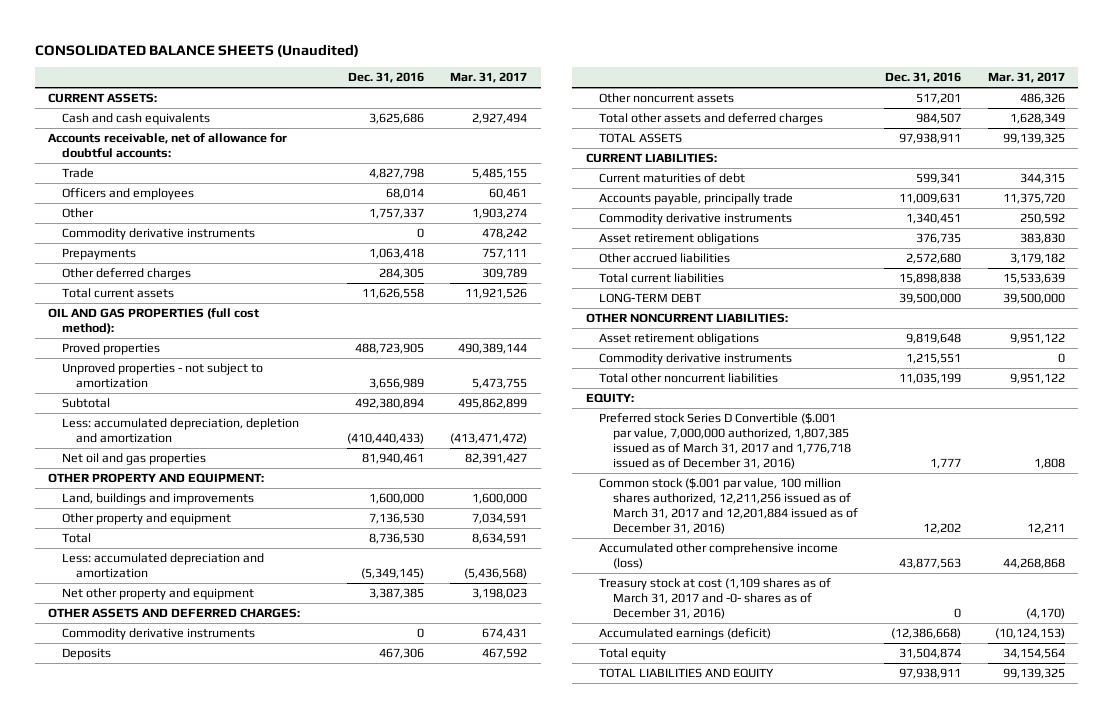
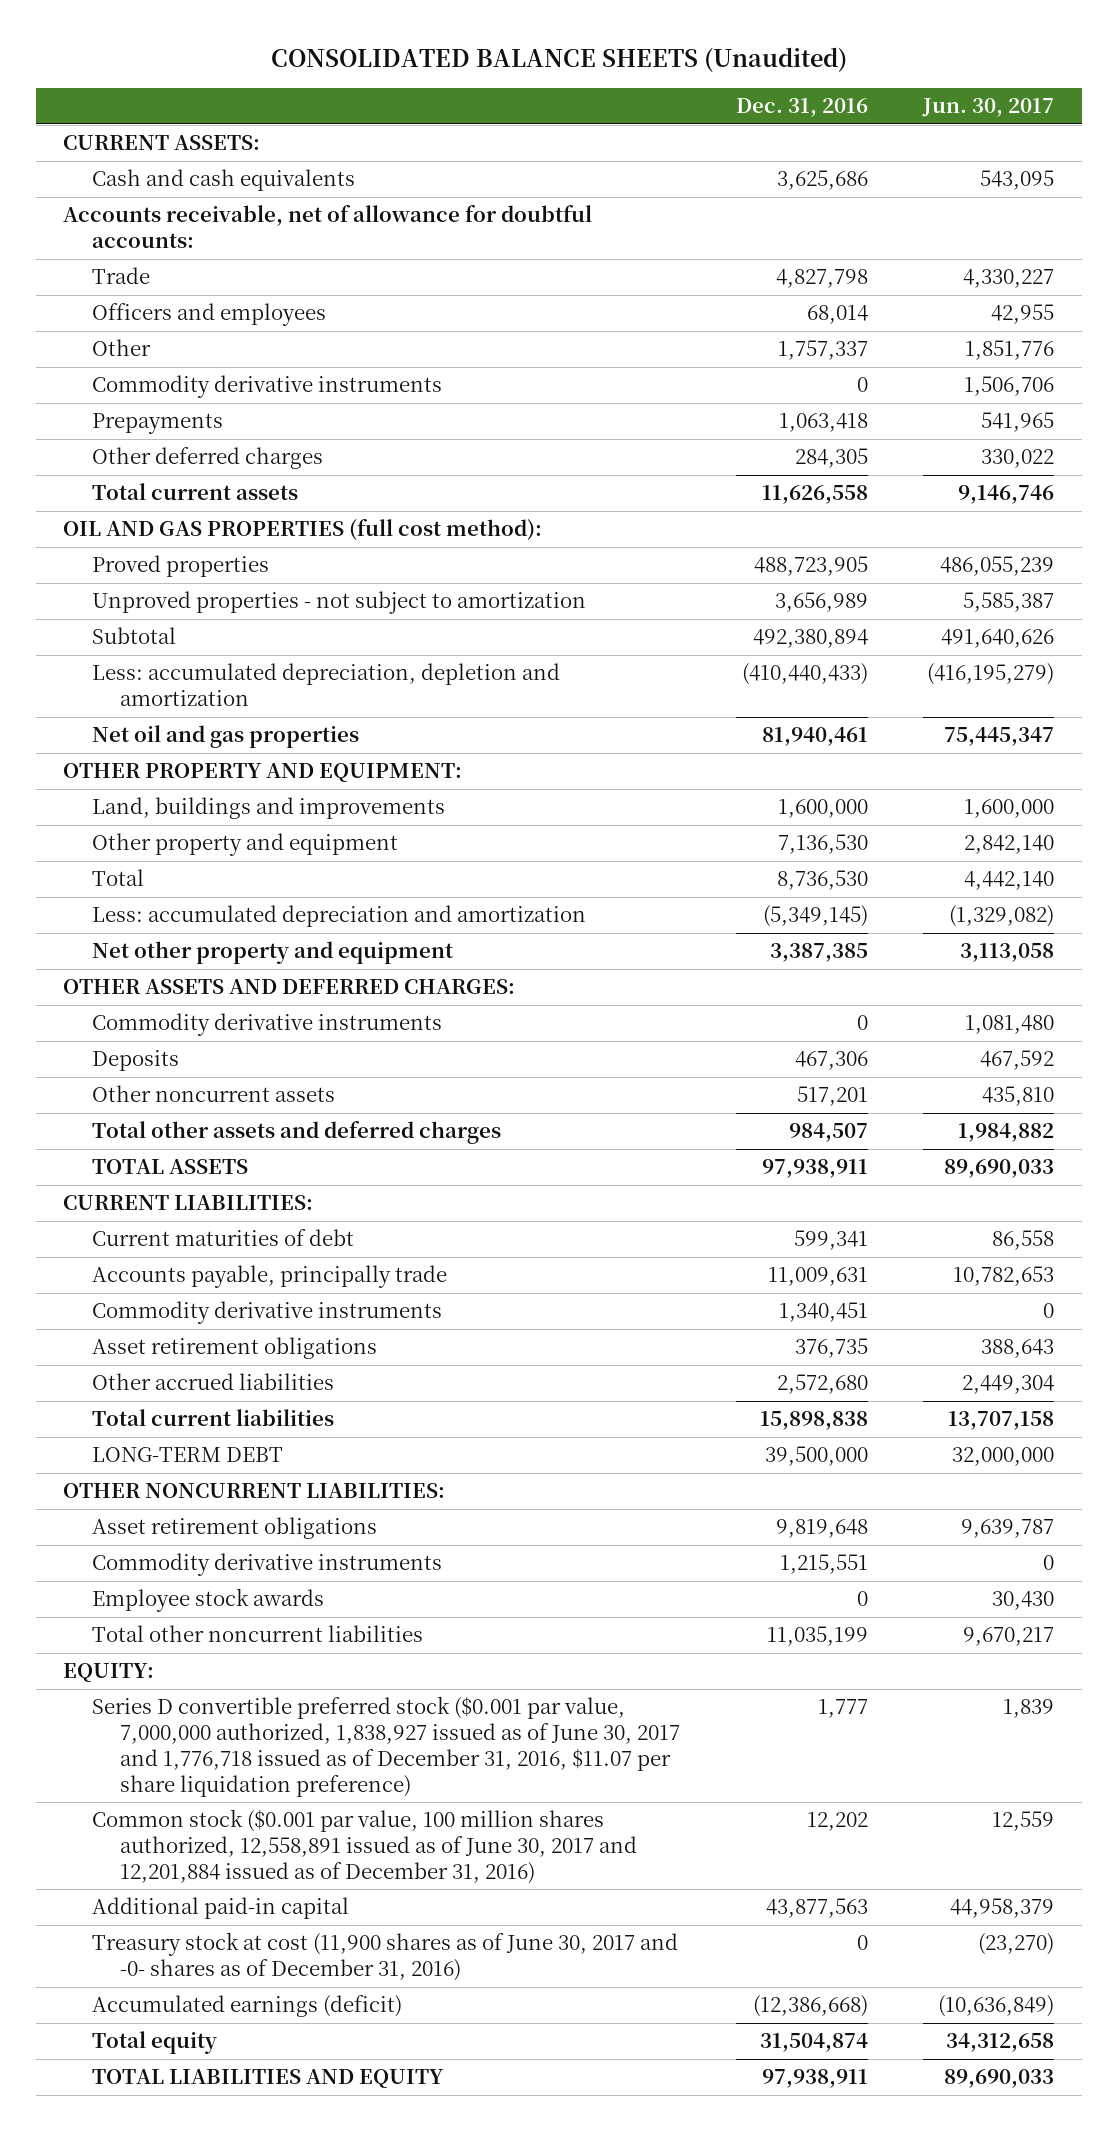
[450,72,528,84] Mar. 31, 2017 -> none
none -> [922,98,1055,118] Jun. 30, 2017
none -> [91,1588,324,1613] Employee stock awards
[599,413,852,470] Preferred stock Series D Convertible ($.001 par value, 7,000,000 authorized, 1,807,385 issued as of March 31, 2017 and 1,776,718 issued as of December 31, 2016) -> [91,1696,681,1797] Series D convertible preferred stock ($0.001 par value, 7,000,000 authorized, 1,838,927 issued as of June 30, 2017 and 1,776,718 issued as of December 31, 2016, $11.07 per share liquidation preference)
[599,478,859,535] Common stock ($.001 par value, 100 million shares authorized, 12,211,256 issued as of March 31, 2017 and 12,201,884 issued as of December 31, 2016) -> [91,1809,638,1885] Common stock ($0.001 par value, 100 million shares authorized, 12,558,891 issued as of June 30, 2017 and 12,201,884 issued as of December 31, 2016)
[599,543,839,570] Accumulated other comprehensive income (loss) -> [91,1897,349,1920] Additional paid-in capital
[599,578,832,620] Treasury stock at cost (1,109 shares as of March 31, 2017 and -0- shares as of December 31, 2016) -> [91,1932,678,1982] Treasury stock at cost (11,900 shares as of June 30, 2017 and -0- shares as of December 31, 2016)

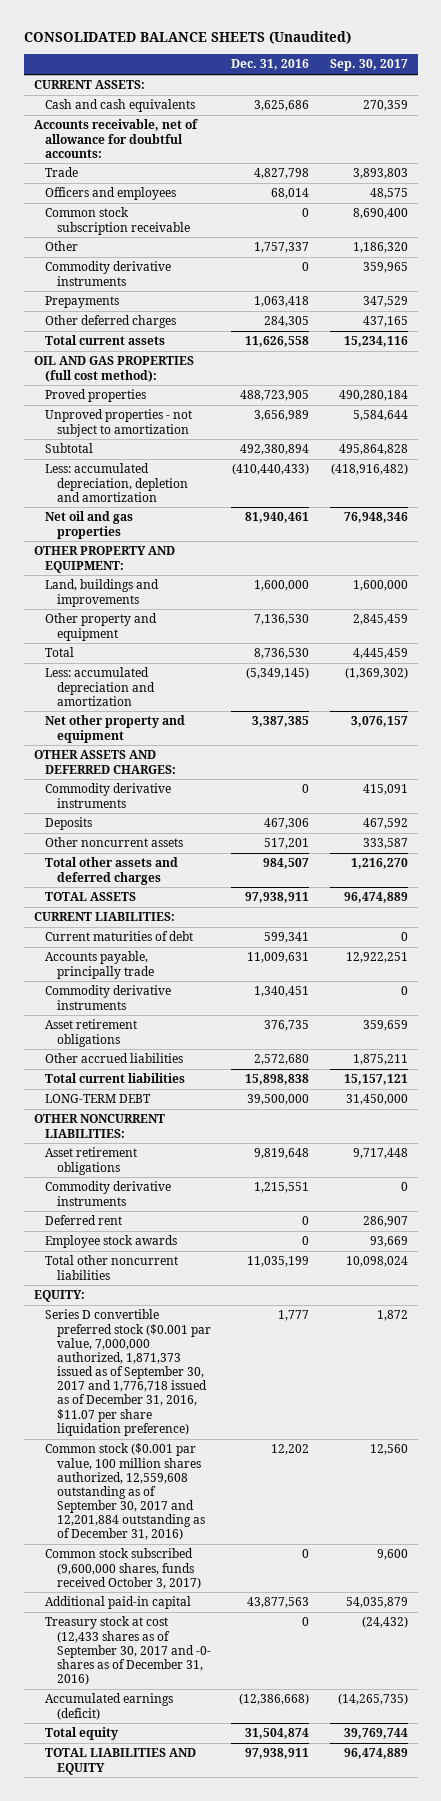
[922,98,1055,118] Jun. 30, 2017 -> none
none -> [329,59,408,72] Sep. 30, 2017
none -> [45,207,191,235] Common stock subscription receivable
none -> [45,1215,123,1226] Deferred rent
[91,1696,681,1797] Series D convertible preferred stock ($0.001 par value, 7,000,000 authorized, 1,838,927 issued as of June 30, 2017 and 1,776,718 issued as of December 31, 2016, $11.07 per share liquidation preference) -> [45,1309,212,1436] Series D convertible preferred stock ($0.001 par value, 7,000,000 authorized, 1,871,373 issued as of September 30, 2017 and 1,776,718 issued as of December 31, 2016, $11.07 per share liquidation preference)
[91,1809,638,1885] Common stock ($0.001 par value, 100 million shares authorized, 12,558,891 issued as of June 30, 2017 and 12,201,884 issued as of December 31, 2016) -> [45,1443,206,1541] Common stock ($0.001 par value, 100 million shares authorized, 12,559,608 outstanding as of September 30, 2017 and 12,201,884 outstanding as of December 31, 2016)
none -> [45,1548,202,1589] Common stock subscribed (9,600,000 shares, funds received October 3, 2017)
[91,1932,678,1982] Treasury stock at cost (11,900 shares as of June 30, 2017 and -0- shares as of December 31, 2016) -> [45,1616,212,1686] Treasury stock at cost (12,433 shares as of September 30, 2017 and -0- shares as of December 31, 2016)

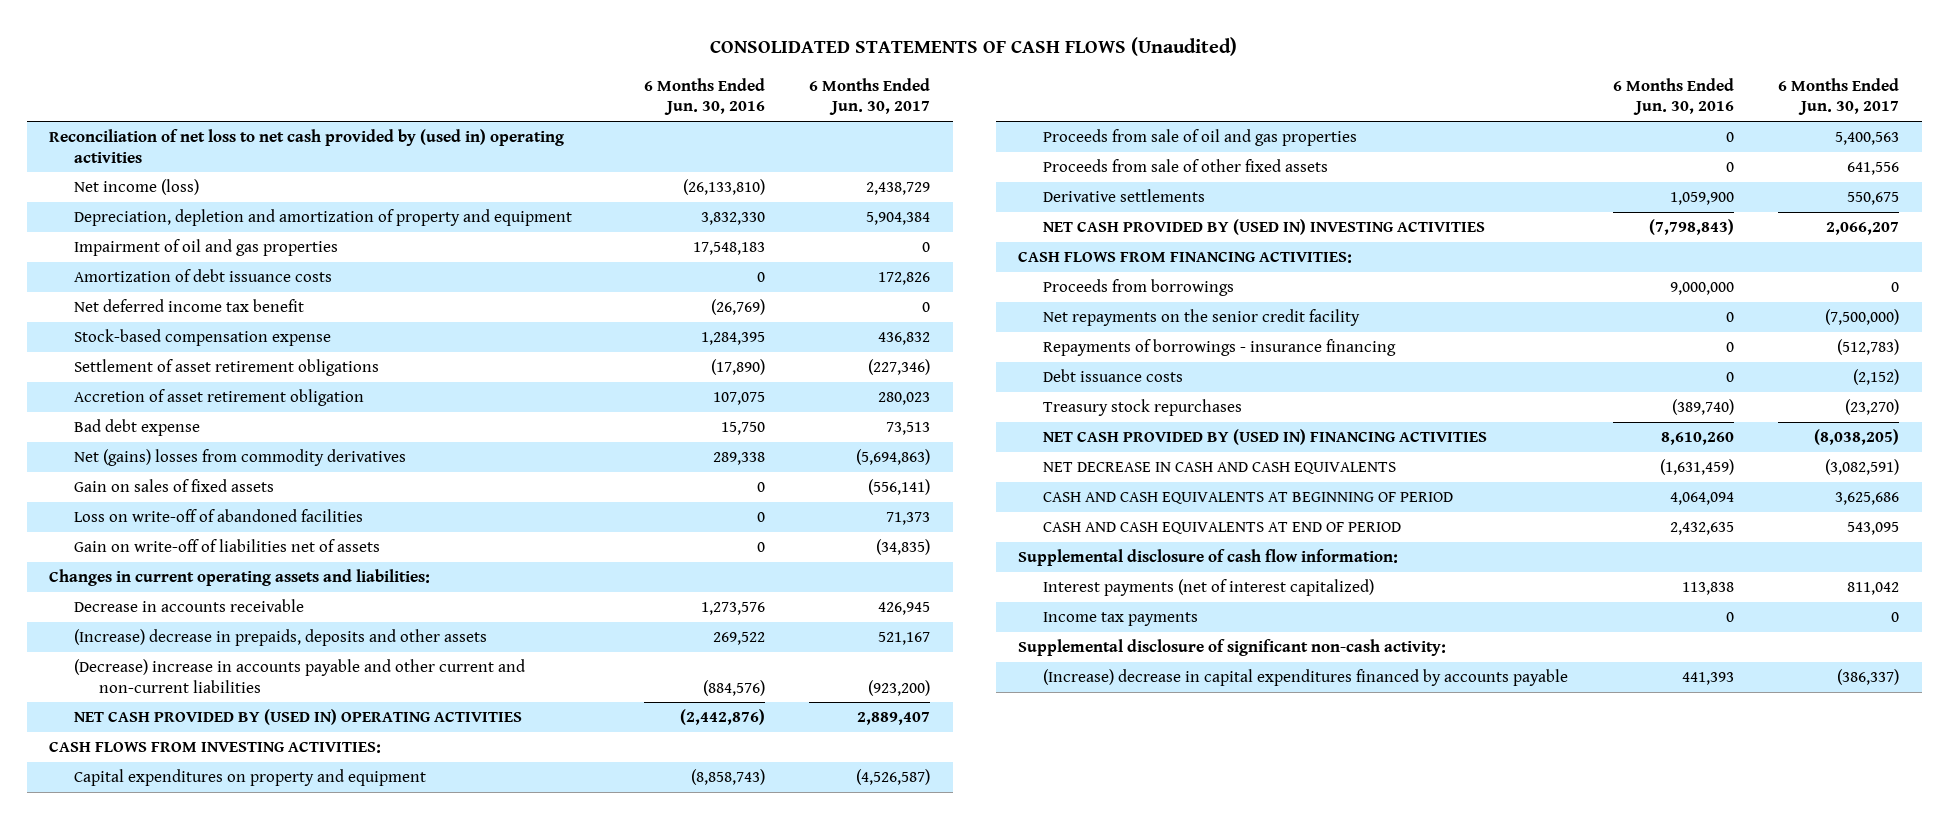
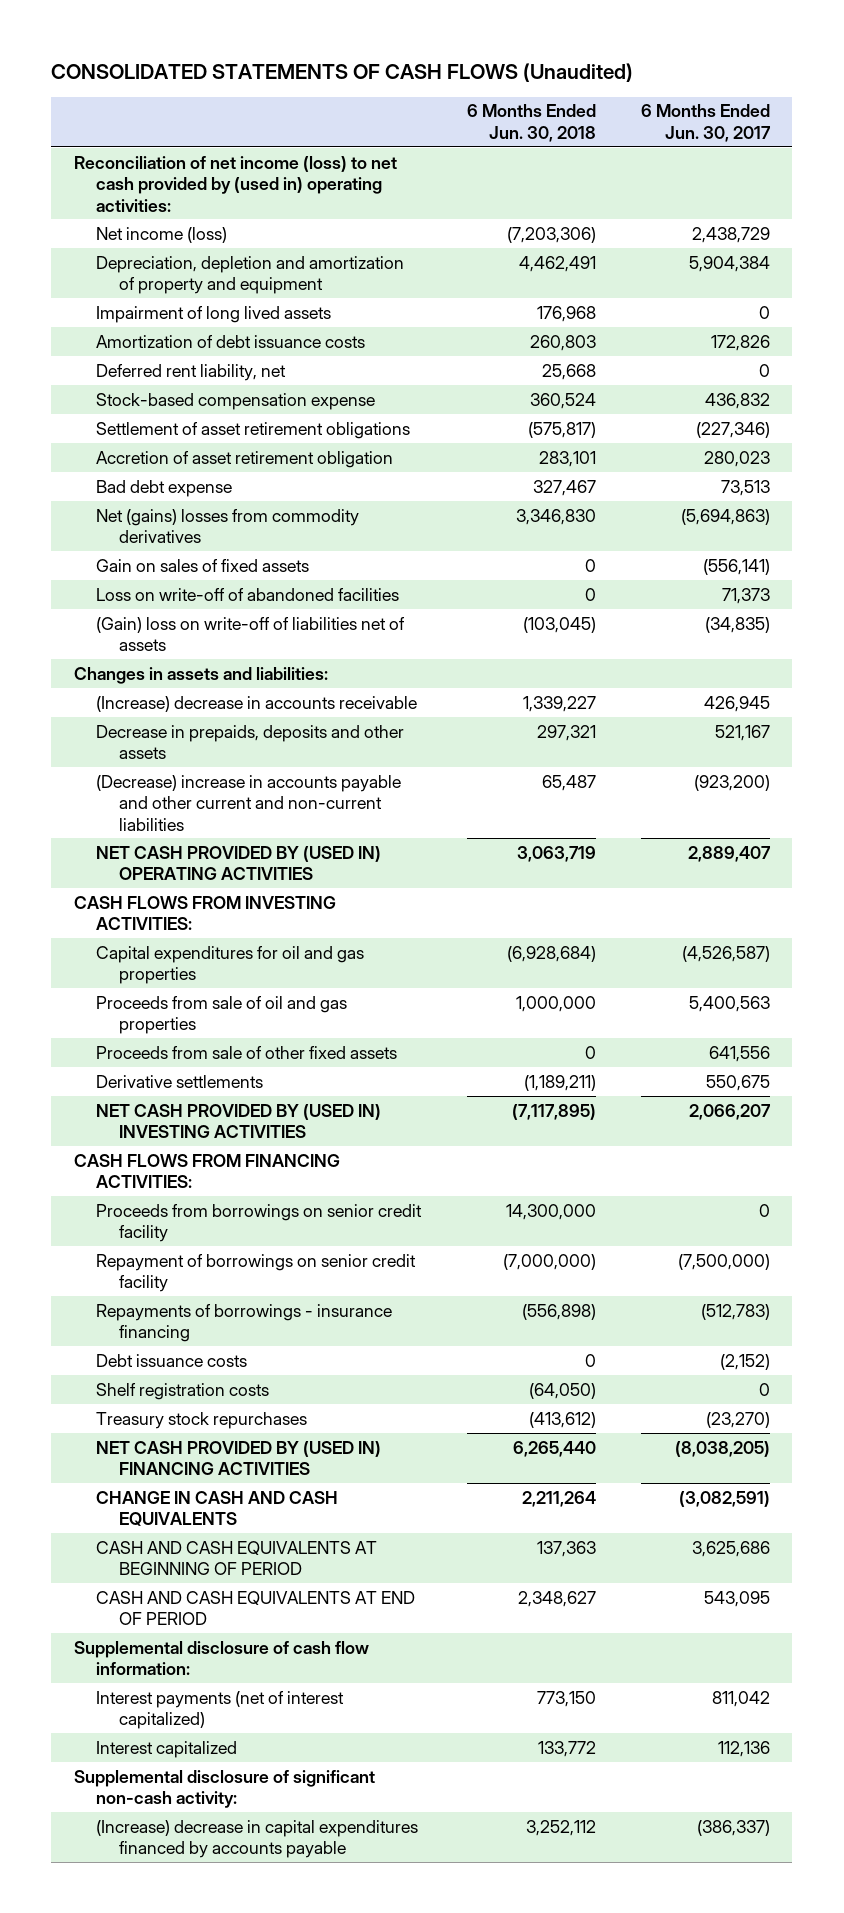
[643,78,765,116] 6 Months Ended Jun. 30, 2016 -> none
none -> [466,104,596,142] 6 Months Ended Jun. 30, 2018
[49,129,565,163] Reconciliation of net loss to net cash provided by (used in) operating activities -> [73,155,397,212] Reconciliation of net income (loss) to net cash provided by (used in) operating activities:
[74,239,339,257] Impairment of oil and gas properties -> none
none -> [96,305,332,323] Impairment of long lived assets
[74,299,305,313] Net deferred income tax benefit -> none
none -> [96,363,287,381] Deferred rent liability, net
[74,539,381,553] Gain on write-off of liabilities net of assets -> [96,616,406,652] (Gain) loss on write-off of liabilities net of assets
[49,569,431,587] Changes in current operating assets and liabilities: -> [73,666,328,684] Changes in assets and liabilities:
[74,599,305,613] Decrease in accounts receivable -> [96,695,418,712] (Increase) decrease in accounts receivable
[74,629,488,647] (Increase) decrease in prepaids, deposits and other assets -> [96,724,405,760] Decrease in prepaids, deposits and other assets
[74,769,427,787] Capital expenditures on property and equipment -> [96,945,365,985] Capital expenditures for oil and gas properties
[1043,279,1235,297] Proceeds from borrowings -> [96,1203,423,1243] Proceeds from borrowings on senior credit facility
[1043,309,1361,327] Net repayments on the senior credit facility -> [96,1253,417,1293] Repayment of borrowings on senior credit facility
none -> [96,1382,270,1400] Shelf registration costs
[1043,462,1397,475] NET DECREASE IN CASH AND CASH EQUIVALENTS -> [96,1490,339,1527] CHANGE IN CASH AND CASH EQUIVALENTS
[1043,612,1199,627] Income tax payments -> none
none -> [96,1740,238,1758] Interest capitalized

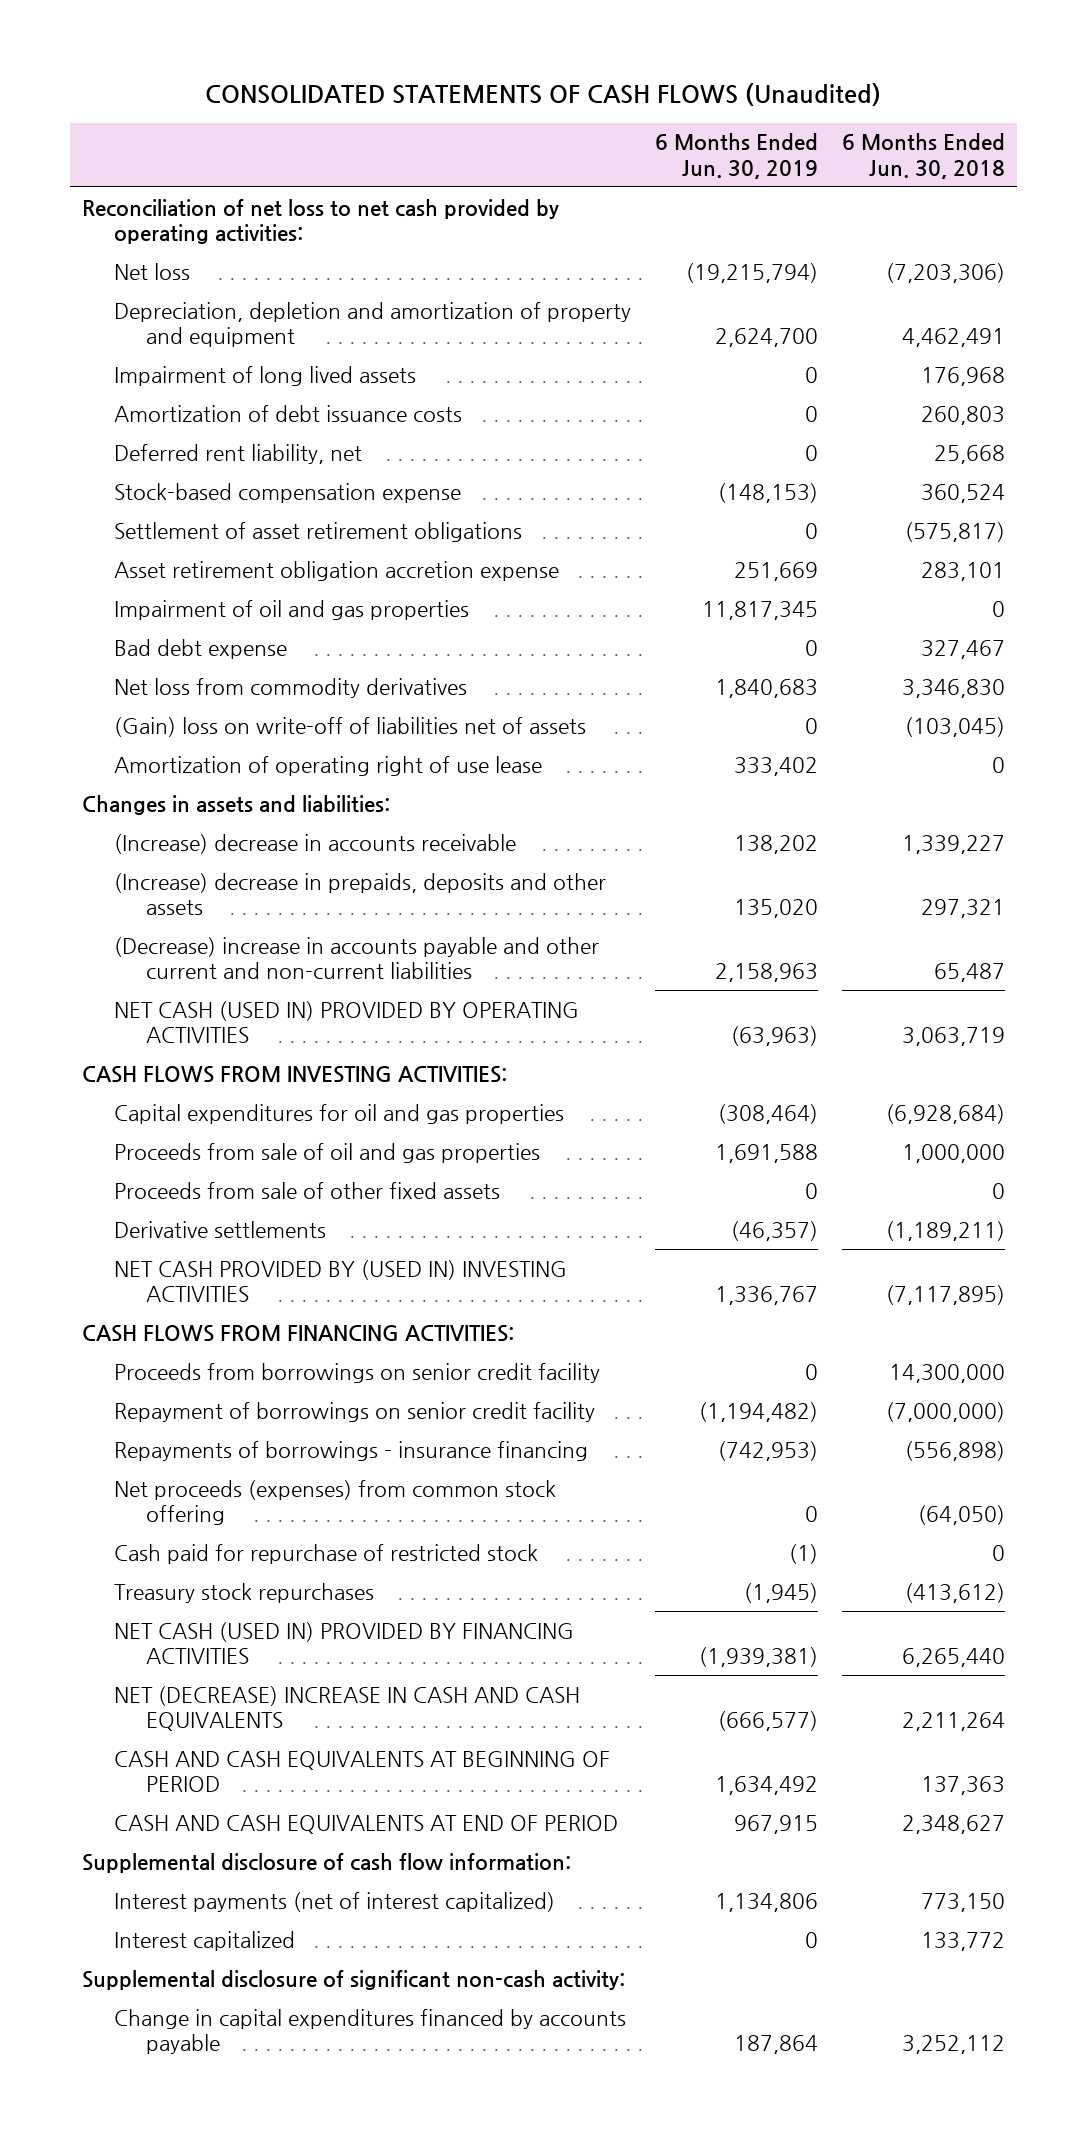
[640,104,771,142] 6 Months Ended Jun. 30, 2017 -> none
none -> [654,133,818,179] 6 Months Ended Jun. 30, 2019
[73,155,397,212] Reconciliation of net income (loss) to net cash provided by (used in) operating activities: -> [81,198,559,244] Reconciliation of net loss to net cash provided by operating activities:
[96,226,228,243] Net income (loss) -> [114,262,191,280] Net loss
[96,450,394,468] Accretion of asset retirement obligation -> [114,560,560,581] Asset retirement obligation accretion expense
none -> [114,599,470,620] Impairment of oil and gas properties
[96,558,310,572] Gain on sales of fixed assets -> none
[96,587,400,601] Loss on write-off of abandoned facilities -> none
[96,508,360,544] Net (gains) losses from commodity derivatives -> [114,677,468,698] Net loss from commodity derivatives
none -> [114,755,543,776] Amortization of operating right of use lease
[96,724,405,760] Decrease in prepaids, deposits and other assets -> [114,872,607,915] (Increase) decrease in prepaids, deposits and other assets
[96,845,382,881] NET CASH PROVIDED BY (USED IN) OPERATING ACTIVITIES -> [114,1000,580,1043] NET CASH (USED IN) PROVIDED BY OPERATING ACTIVITIES
[96,1353,248,1367] Debt issuance costs -> none
[96,1382,270,1400] Shelf registration costs -> [114,1479,557,1525] Net proceeds (expenses) from common stock offering
none -> [114,1543,539,1564] Cash paid for repurchase of restricted stock
[96,1440,382,1476] NET CASH PROVIDED BY (USED IN) FINANCING ACTIVITIES -> [114,1621,575,1664] NET CASH (USED IN) PROVIDED BY FINANCING ACTIVITIES
[96,1490,339,1527] CHANGE IN CASH AND CASH EQUIVALENTS -> [114,1685,581,1731] NET (DECREASE) INCREASE IN CASH AND CASH EQUIVALENTS
[96,1819,419,1859] (Increase) decrease in capital expenditures financed by accounts payable -> [114,2008,627,2054] Change in capital expenditures financed by accounts payable

